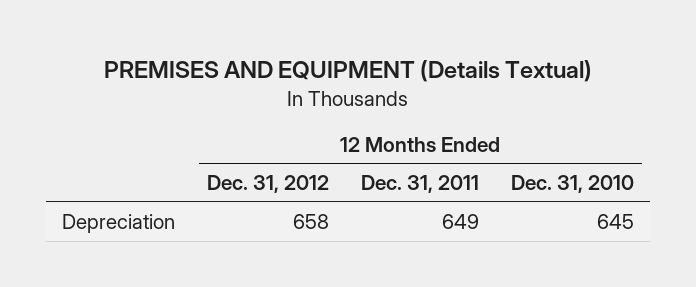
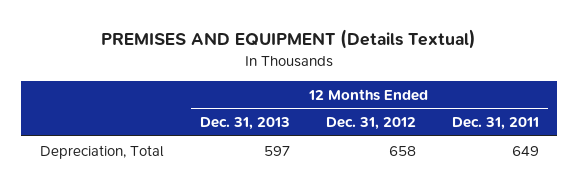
[510,175,634,194] Dec. 31, 2010 -> none
none -> [199,117,290,131] Dec. 31, 2013
[61,214,175,234] Depreciation -> [39,144,164,159] Depreciation, Total

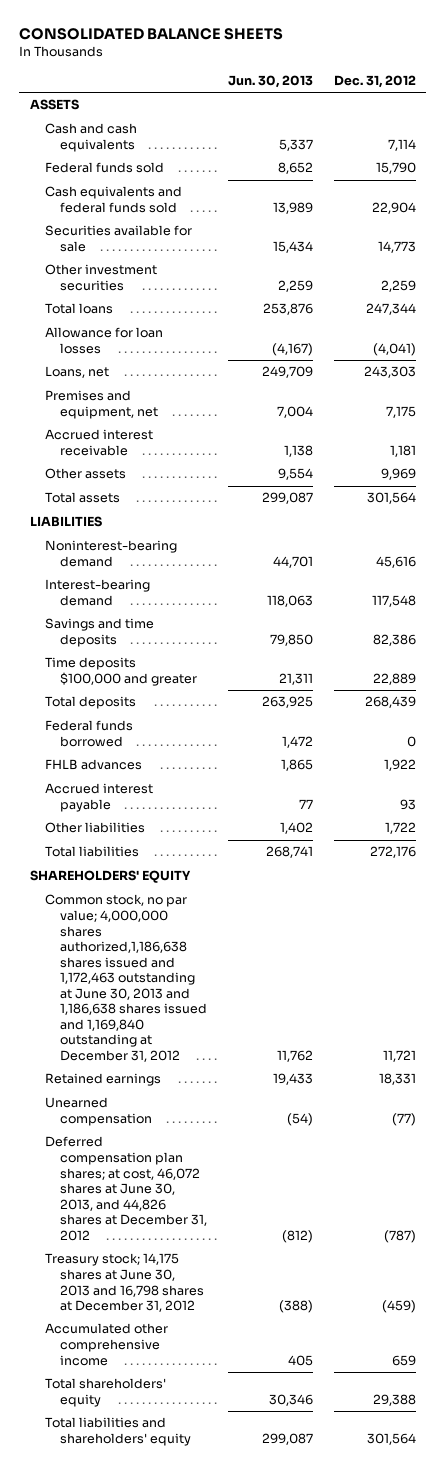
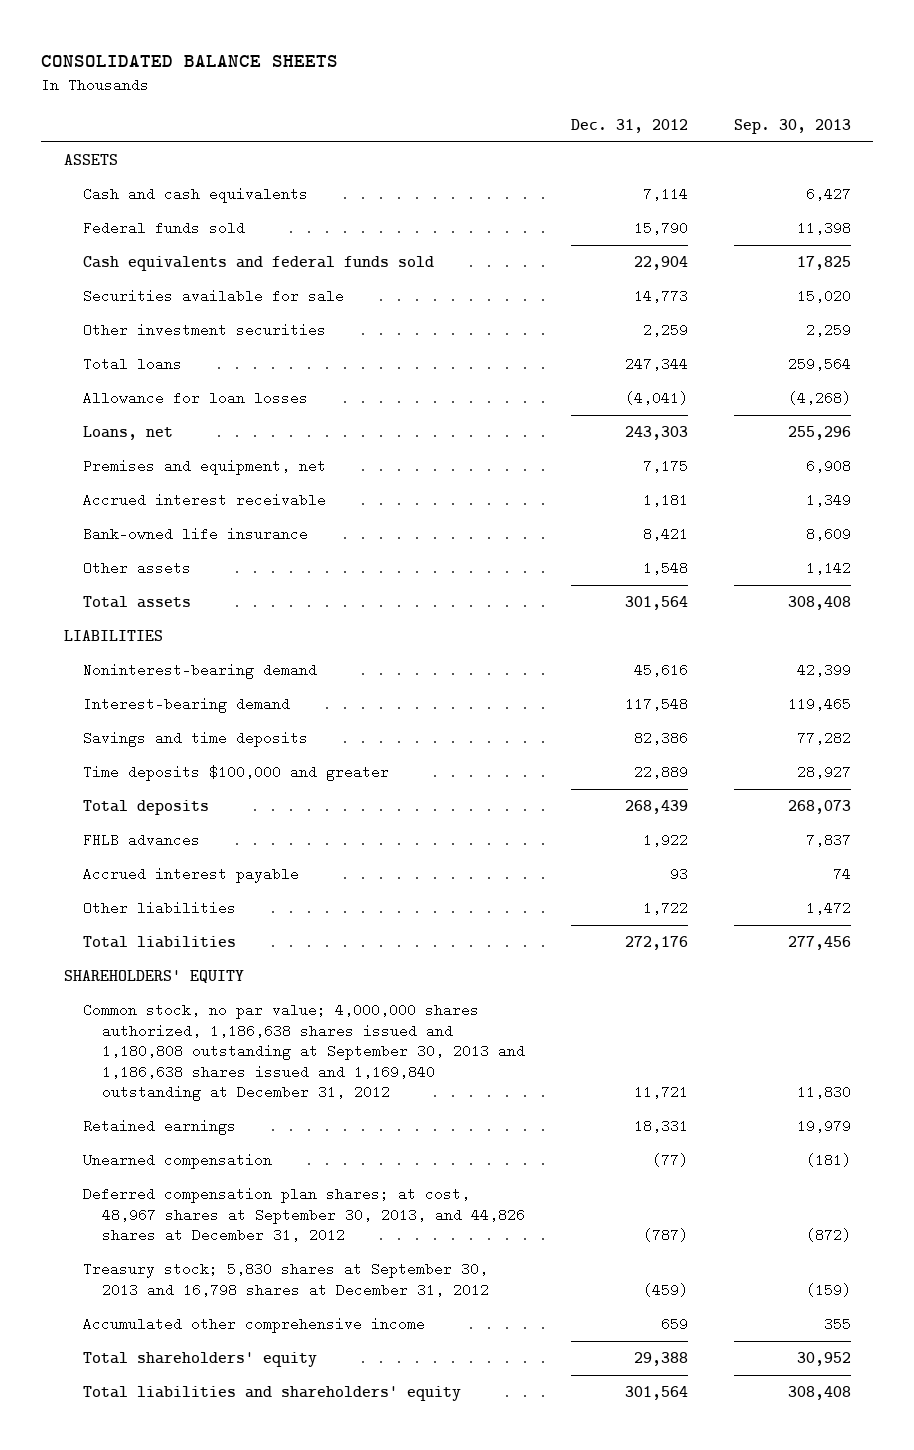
[227,74,313,88] Jun. 30, 2013 -> none
none -> [733,118,851,134] Sep. 30, 2013
none -> [83,527,309,542] Bank-owned life insurance
[380,468,416,481] 9,969 -> [642,561,688,576] 1,548
[44,720,133,748] Federal funds borrowed -> none
[44,894,207,1062] Common stock, no par value; 4,000,000 shares authorized,1,186,638 shares issued and 1,172,463 outstanding at June 30, 2013 and 1,186,638 shares issued and 1,169,840 outstanding at December 31, 2012 -> [83,1003,526,1102] Common stock, no par value; 4,000,000 shares authorized, 1,186,638 shares issued and 1,180,808 outstanding at September 30, 2013 and 1,186,638 shares issued and 1,169,840 outstanding at December 31, 2012
[44,1136,207,1241] Deferred compensation plan shares; at cost, 46,072 shares at June 30, 2013, and 44,826 shares at December 31, 2012 -> [83,1187,526,1243] Deferred compensation plan shares; at cost, 48,967 shares at September 30, 2013, and 44,826 shares at December 31, 2012
[44,1253,204,1313] Treasury stock; 14,175 shares at June 30, 2013 and 16,798 shares at December 31, 2012 -> [83,1262,490,1297] Treasury stock; 5,830 shares at September 30, 2013 and 16,798 shares at December 31, 2012

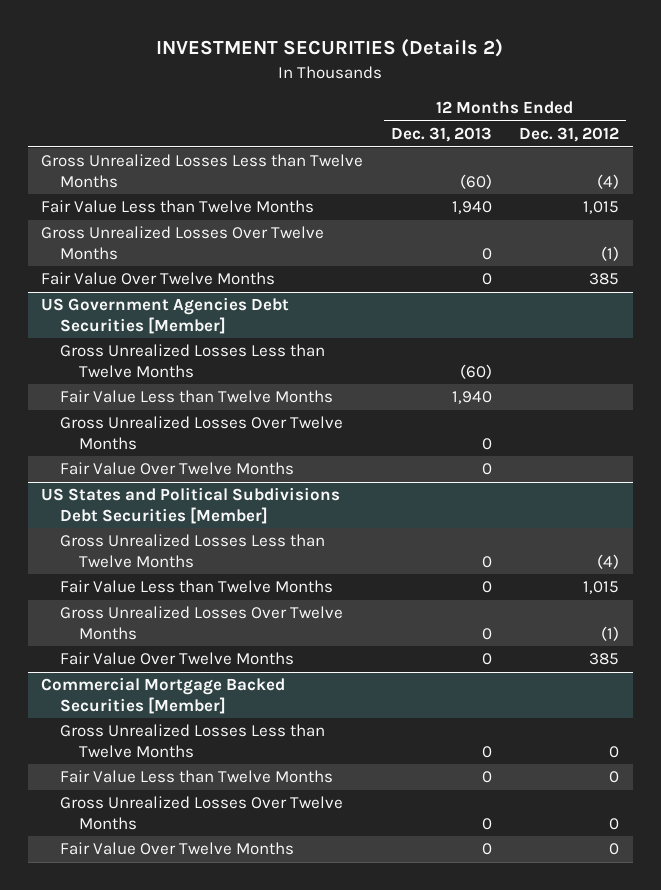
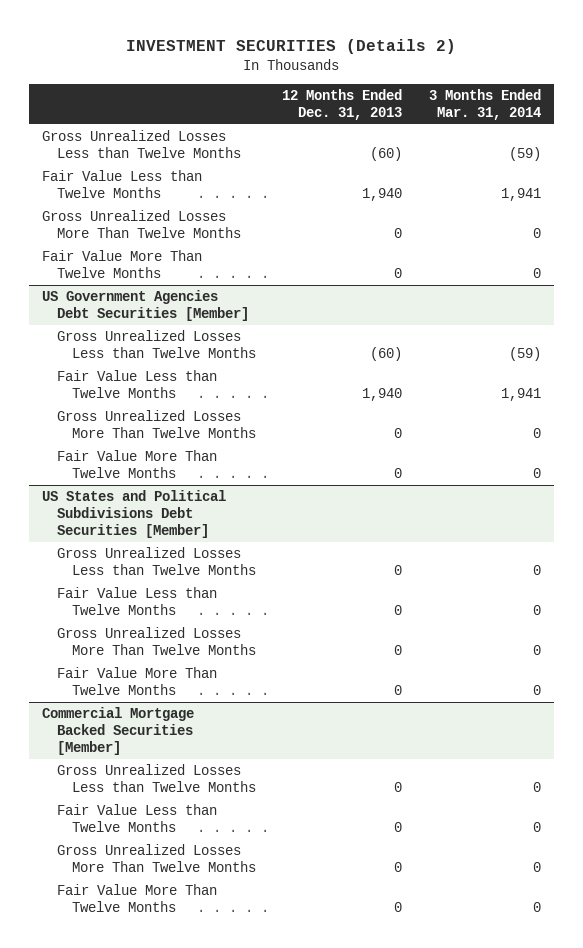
[519,127,620,143] Dec. 31, 2012 -> none
none -> [428,89,541,120] 3 Months Ended Mar. 31, 2014
[41,226,325,260] Gross Unrealized Losses Over Twelve Months -> [41,210,241,239] Gross Unrealized Losses More Than Twelve Months
[41,272,276,286] Fair Value Over Twelve Months -> [41,250,202,279] Fair Value More Than Twelve Months
[60,416,344,450] Gross Unrealized Losses Over Twelve Months -> [56,410,256,439] Gross Unrealized Losses More Than Twelve Months
[60,462,295,476] Fair Value Over Twelve Months -> [56,450,217,479] Fair Value More Than Twelve Months
[60,606,344,640] Gross Unrealized Losses Over Twelve Months -> [56,627,256,656] Gross Unrealized Losses More Than Twelve Months
[60,652,295,666] Fair Value Over Twelve Months -> [56,667,217,696] Fair Value More Than Twelve Months
[60,796,344,830] Gross Unrealized Losses Over Twelve Months -> [56,844,256,873] Gross Unrealized Losses More Than Twelve Months
[60,842,295,856] Fair Value Over Twelve Months -> [56,884,217,913] Fair Value More Than Twelve Months

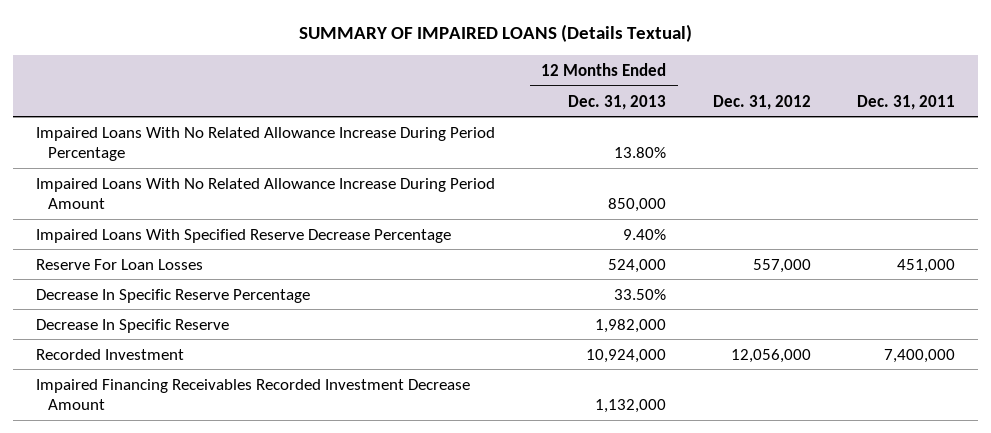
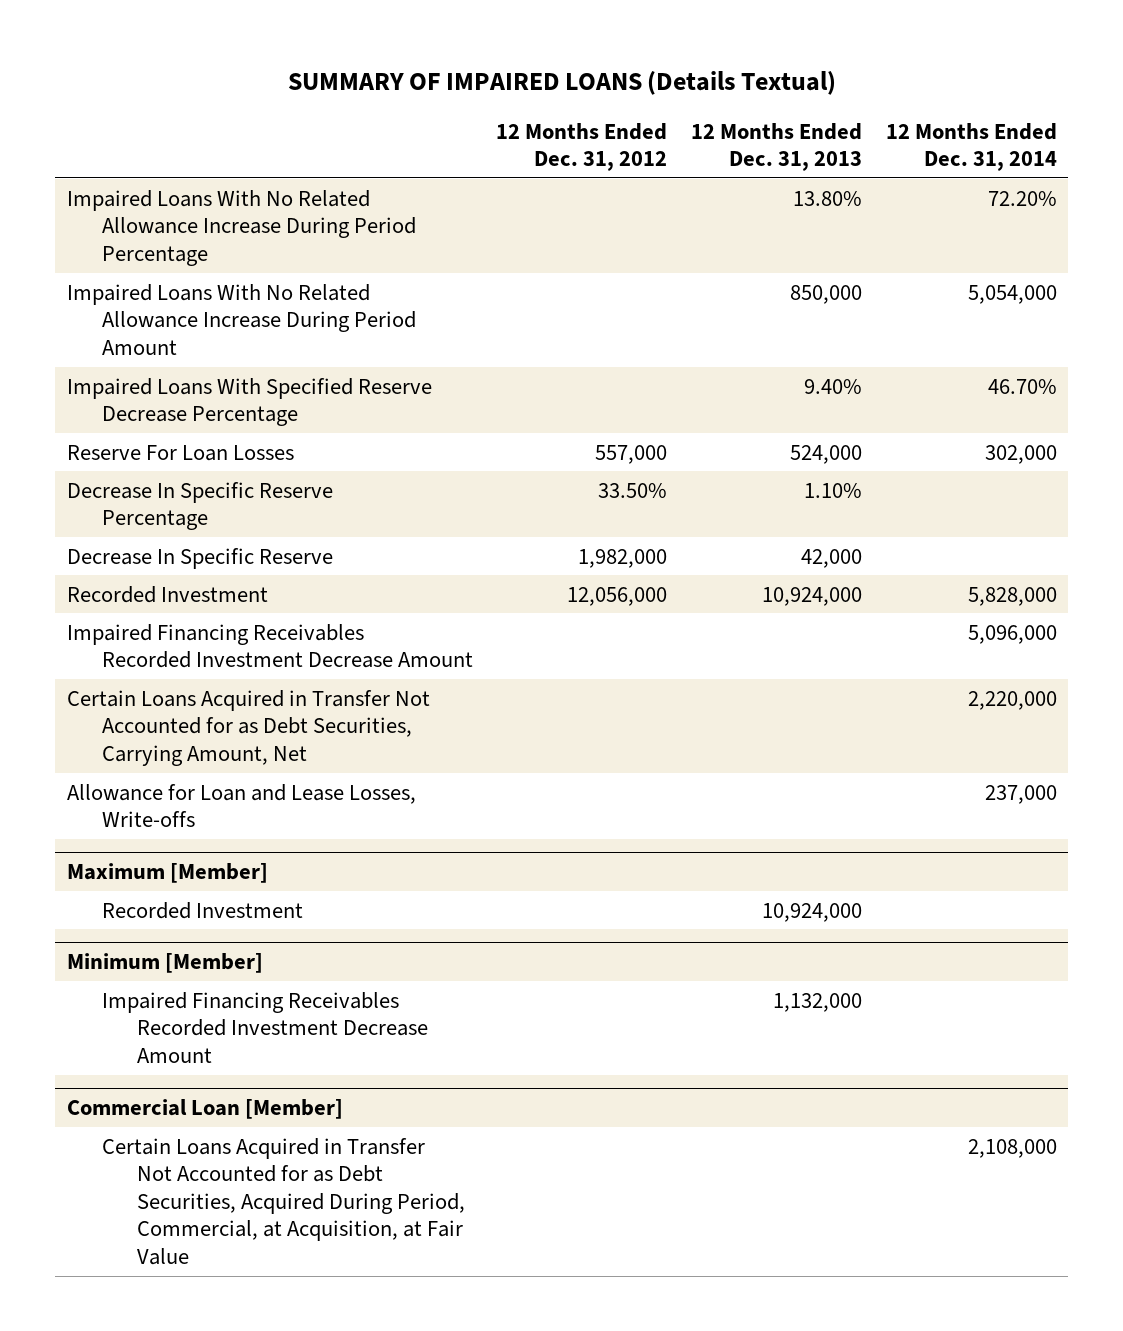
[712,94,811,110] Dec. 31, 2012 -> none
[856,94,955,110] Dec. 31, 2011 -> none
none -> [496,122,668,172] 12 Months Ended Dec. 31, 2012
none -> [885,122,1057,172] 12 Months Ended Dec. 31, 2014
[614,288,667,300] 33.50% -> [804,482,863,498] 1.10%
[595,318,667,333] 1,982,000 -> [801,548,863,568] 42,000
none -> [66,623,473,669] Impaired Financing Receivables Recorded Investment Decrease Amount
none -> [66,689,430,766] Certain Loans Acquired in Transfer Not Accounted for as Debt Securities, Carrying Amount, Net
none -> [66,783,416,828] Allowance for Loan and Lease Losses, Write-offs
none -> [66,863,268,884] Maximum [Member]
none -> [101,901,303,919] Recorded Investment
none -> [66,953,263,974] Minimum [Member]
none -> [66,1099,343,1120] Commercial Loan [Member]
none -> [101,1137,466,1266] Certain Loans Acquired in Transfer Not Accounted for as Debt Securities, Acquired During Period, Commercial, at Acquisition, at Fair Value

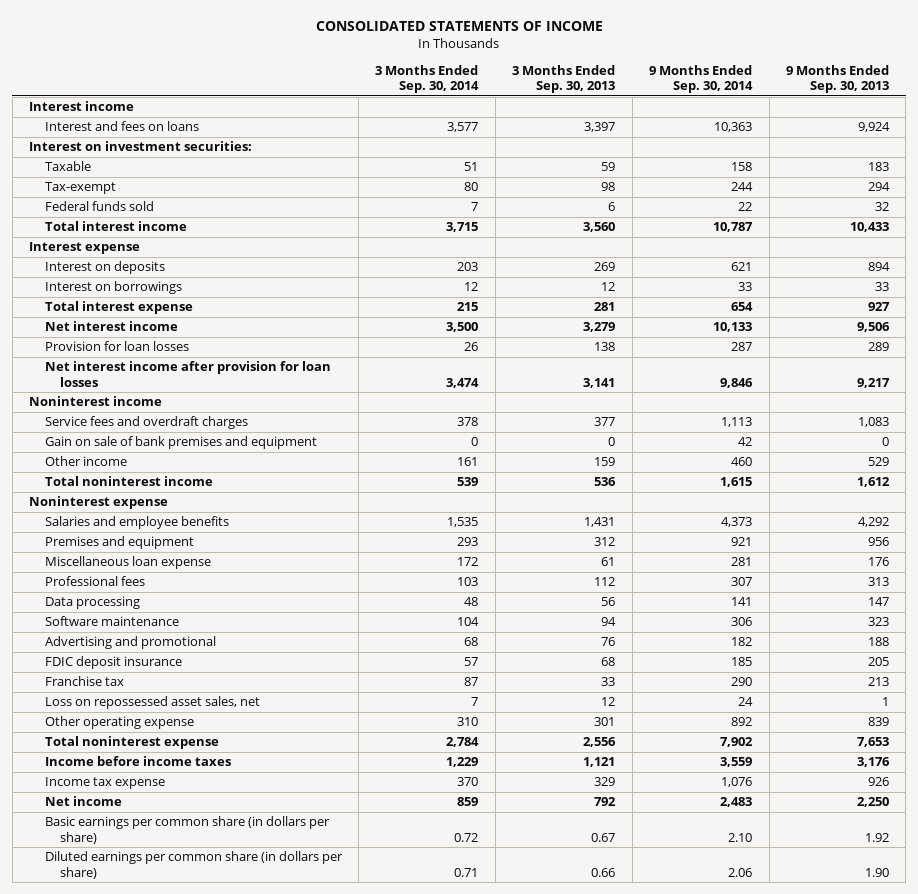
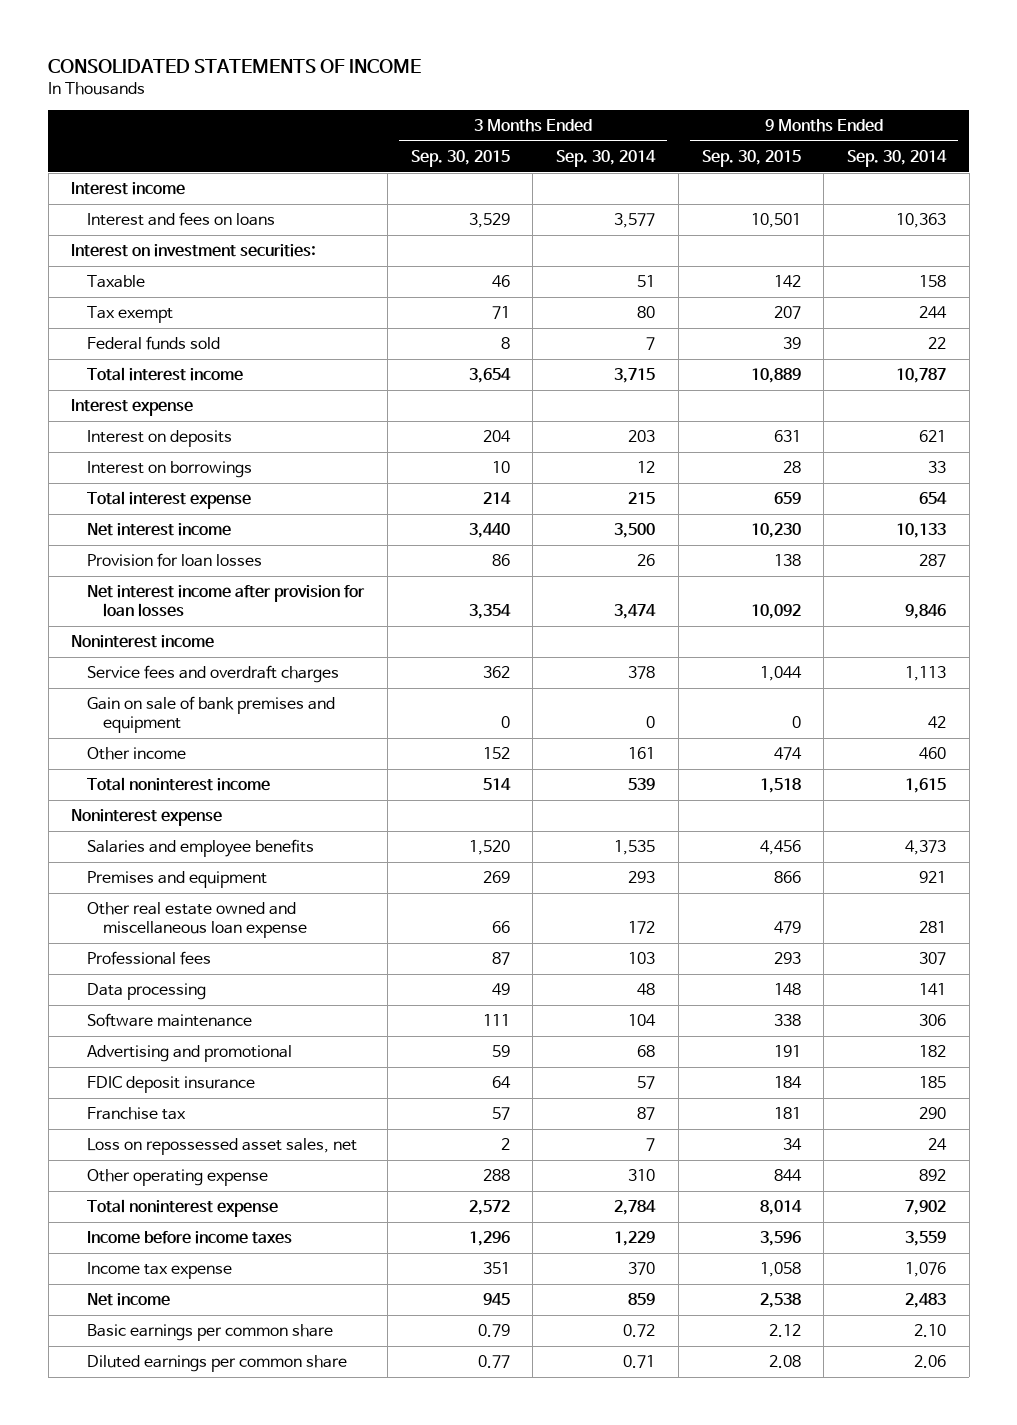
[512,64,616,94] 3 Months Ended Sep. 30, 2013 -> none
[785,64,889,94] 9 Months Ended Sep. 30, 2013 -> none
none -> [410,150,510,168] Sep. 30, 2015
none -> [701,150,801,168] Sep. 30, 2015
[44,182,116,195] Tax-exempt -> [87,306,174,324] Tax exempt
[44,556,211,570] Miscellaneous loan expense -> [87,902,308,939] Other real estate owned and miscellaneous loan expense
[44,816,330,844] Basic earnings per common share (in dollars per share) -> [87,1324,334,1342] Basic earnings per common share
[44,851,343,879] Diluted earnings per common share (in dollars per share) -> [87,1355,348,1373] Diluted earnings per common share

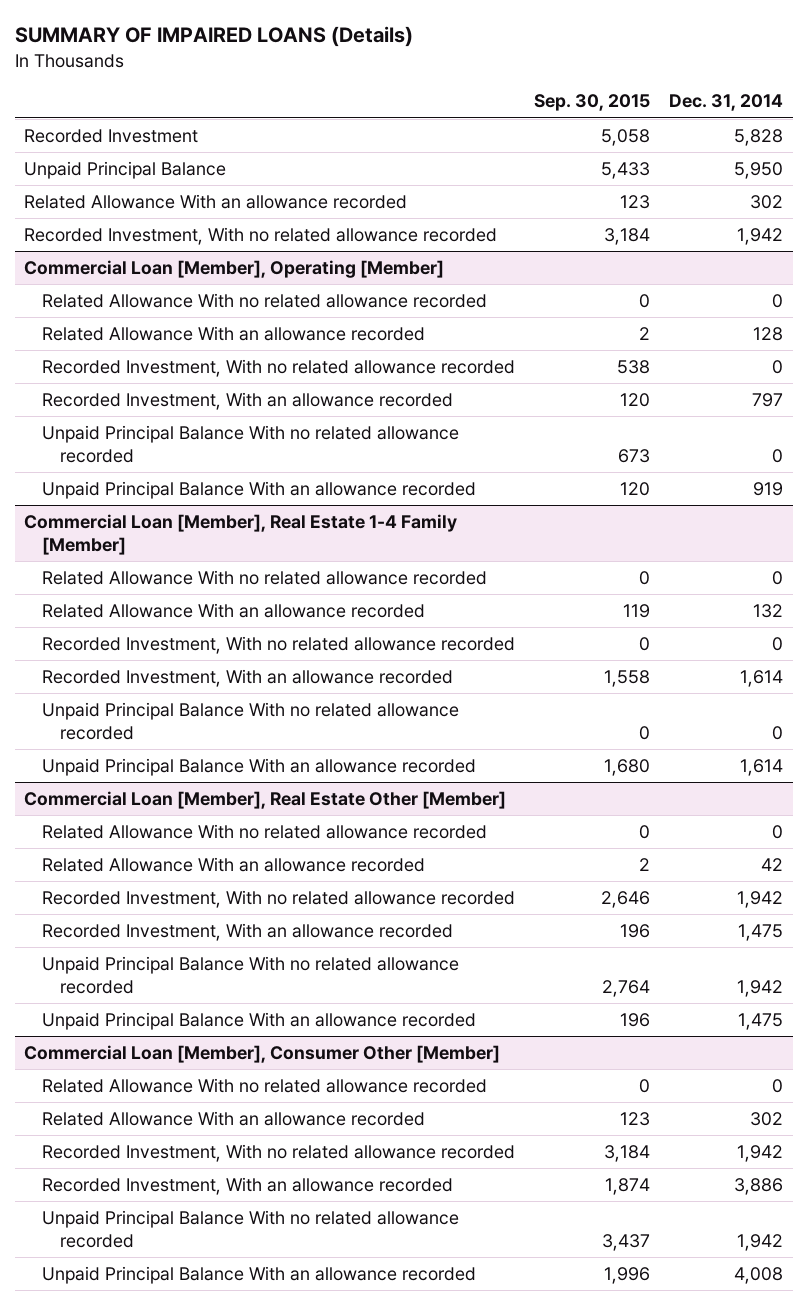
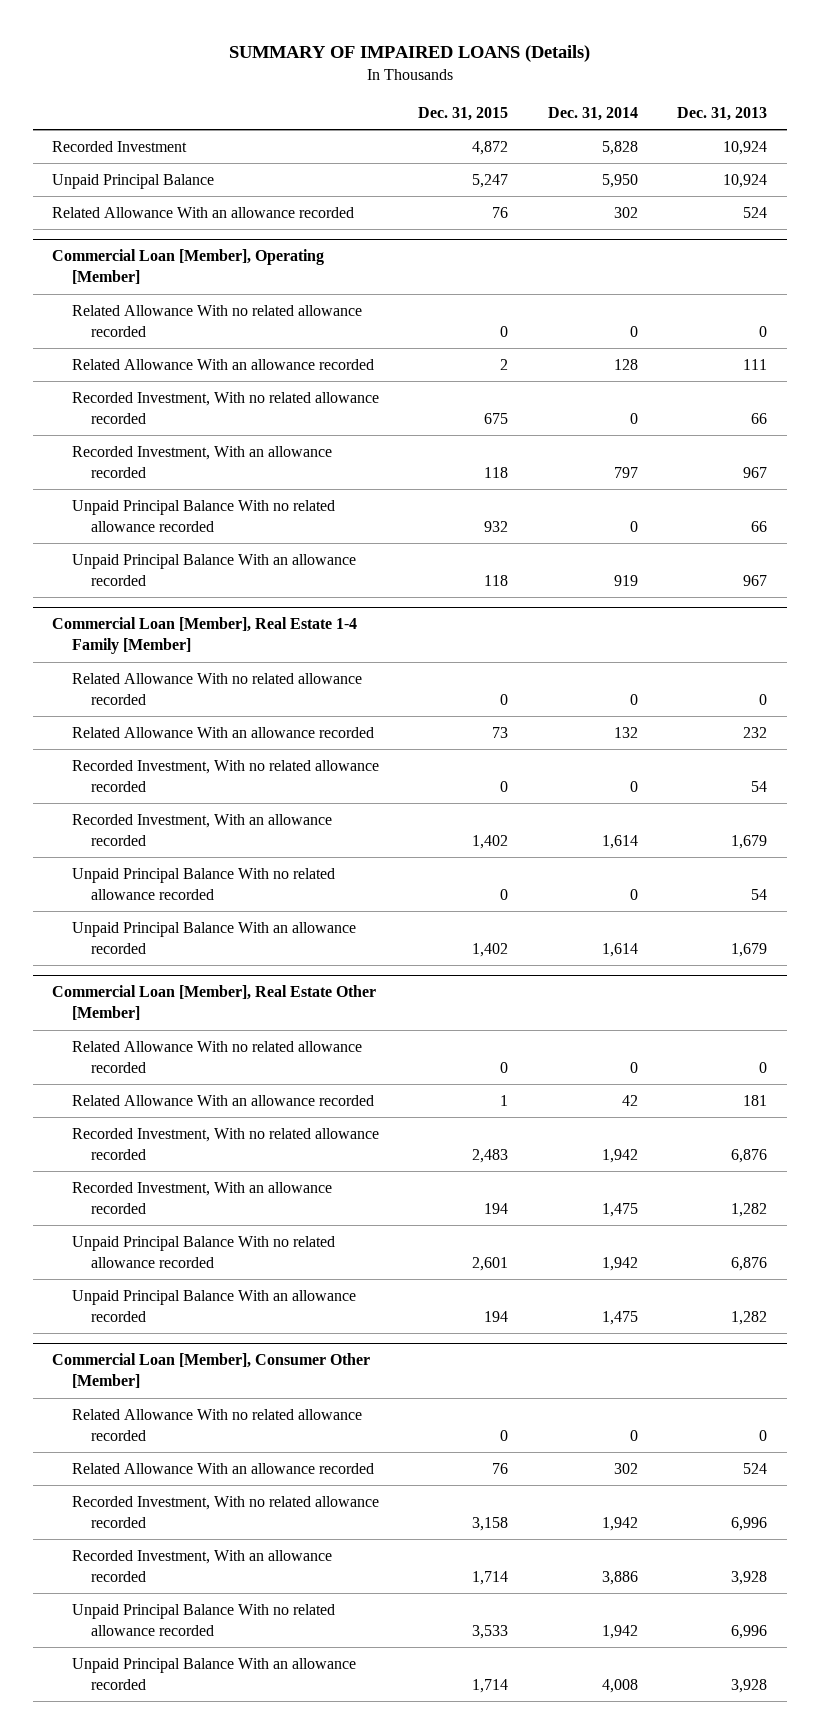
[534,94,651,112] Sep. 30, 2015 -> none
none -> [418,106,509,121] Dec. 31, 2015
none -> [677,106,768,121] Dec. 31, 2013
[24,227,498,246] Recorded Investment, With no related allowance recorded -> none

